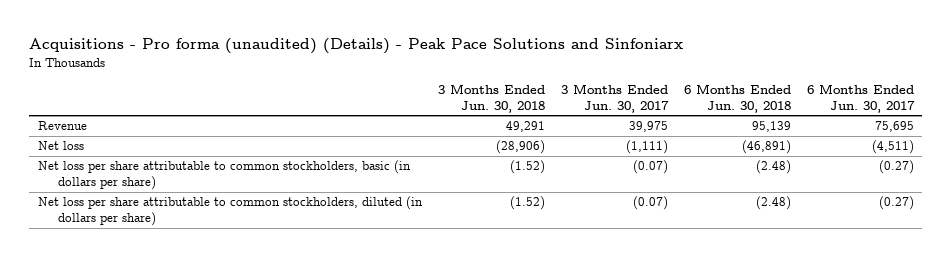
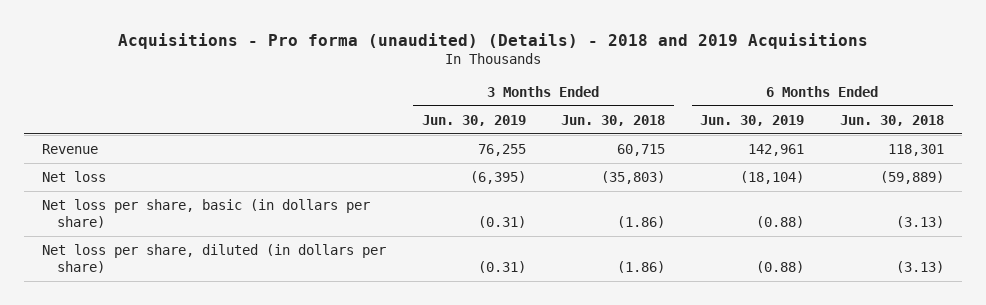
[29,38,684,55] Acquisitions - Pro forma (unaudited) (Details) - Peak Pace Solutions and Sinfoniarx -> [118,32,869,49] Acquisitions - Pro forma (unaudited) (Details) - 2018 and 2019 Acquisitions
[560,84,669,113] 3 Months Ended Jun. 30, 2017 -> none
[807,84,916,113] 6 Months Ended Jun. 30, 2017 -> none
none -> [421,114,526,126] Jun. 30, 2019
none -> [700,114,805,126] Jun. 30, 2019
[505,121,545,133] 49,291 -> [617,143,666,156] 60,715
[751,121,791,133] 95,139 -> [887,143,944,156] 118,301
[495,140,545,155] (28,906) -> [601,170,666,184] (35,803)
[741,140,791,155] (46,891) -> [879,170,944,184] (59,889)
[37,160,411,191] Net loss per share attributable to common stockholders, basic (in dollars per share) -> [42,198,371,229] Net loss per share, basic (in dollars per share)
[509,160,545,175] (1.52) -> [617,216,666,229] (1.86)
[755,160,791,175] (2.48) -> [895,216,944,229] (3.13)
[37,196,423,227] Net loss per share attributable to common stockholders, diluted (in dollars per share) -> [42,243,387,274] Net loss per share, diluted (in dollars per share)
[509,196,545,211] (1.52) -> [617,261,666,274] (1.86)
[755,196,791,211] (2.48) -> [895,261,944,274] (3.13)

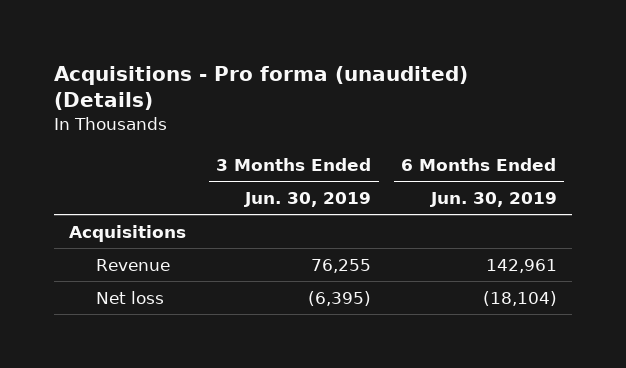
[118,32,869,49] Acquisitions - Pro forma (unaudited) (Details) - 2018 and 2019 Acquisitions -> [53,65,468,111] Acquisitions - Pro forma (unaudited) (Details)
[561,114,666,126] Jun. 30, 2018 -> none
[839,114,944,126] Jun. 30, 2018 -> none
none -> [68,224,186,242] Acquisitions
[42,198,371,229] Net loss per share, basic (in dollars per share) -> none
[42,243,387,274] Net loss per share, diluted (in dollars per share) -> none

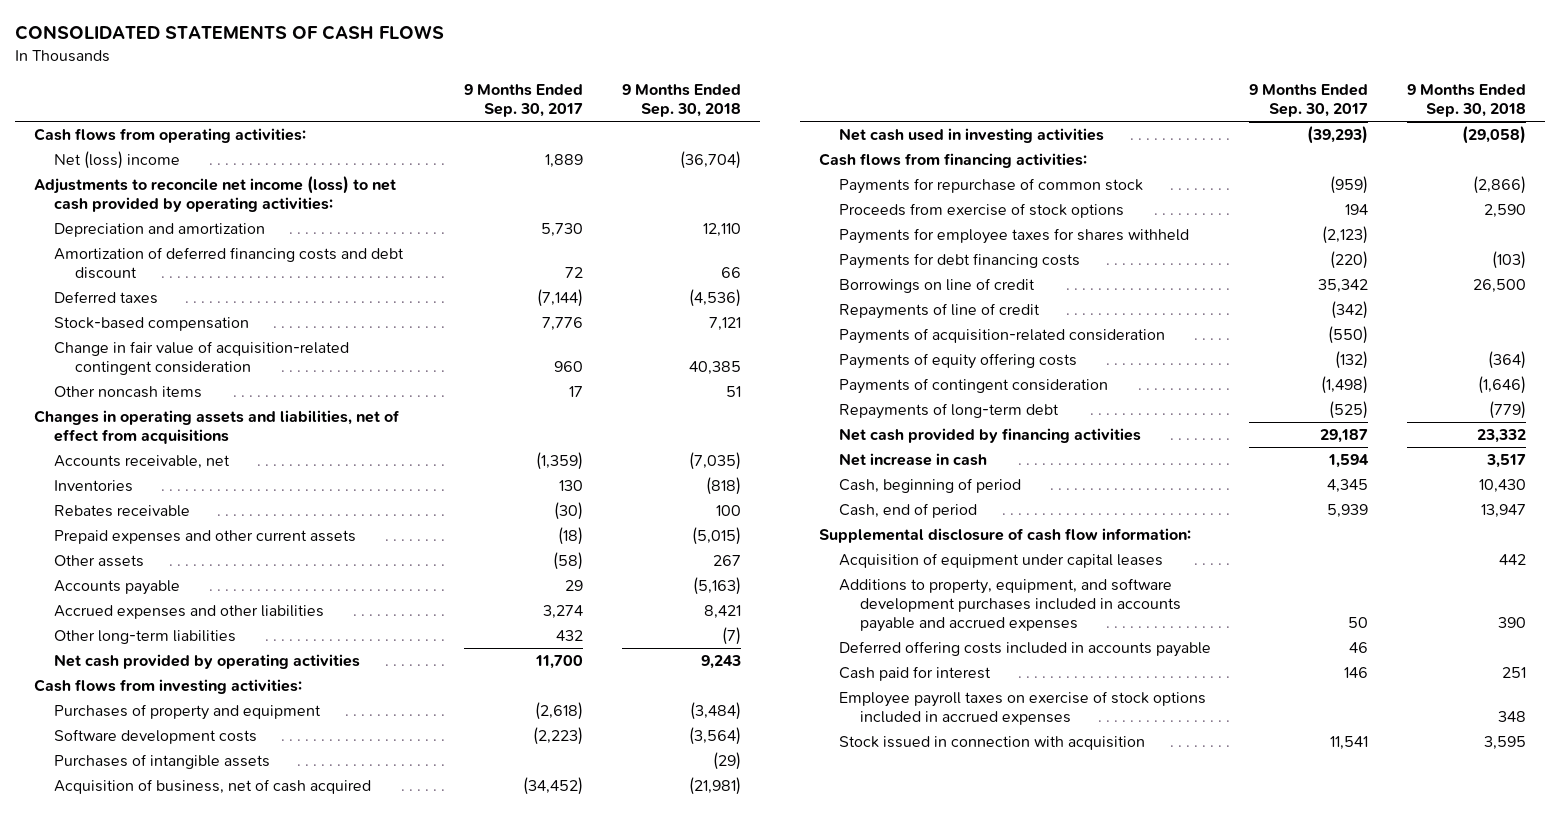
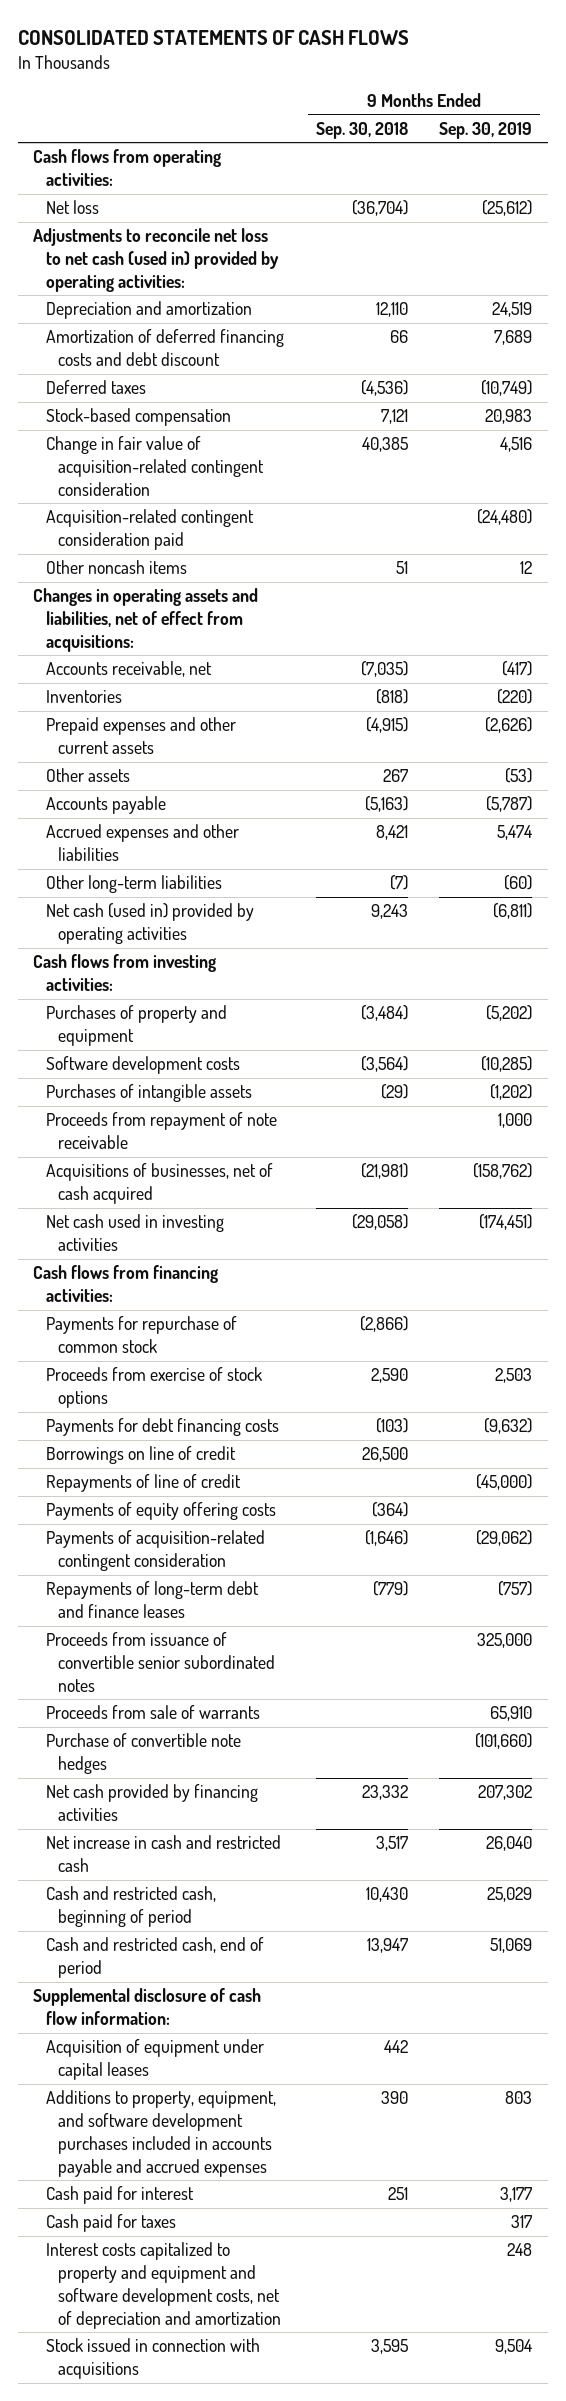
[464,84,584,117] 9 Months Ended Sep. 30, 2017 -> none
none -> [439,121,533,139] Sep. 30, 2019
[54,151,181,170] Net (loss) income -> [45,200,99,215] Net loss
[33,176,396,212] Adjustments to reconcile net income (loss) to net cash provided by operating activities: -> [33,228,279,292] Adjustments to reconcile net loss to net cash (used in) provided by operating activities:
none -> [45,509,254,551] Acquisition-related contingent consideration paid
[33,410,400,444] Changes in operating assets and liabilities, net of effect from acquisitions -> [33,588,259,652] Changes in operating assets and liabilities, net of effect from acquisitions:
[54,505,191,518] Rebates receivable -> none
[691,527,741,546] (5,015) -> [365,717,408,734] (4,915)
[54,654,361,670] Net cash provided by operating activities -> [45,903,254,945] Net cash (used in) provided by operating activities
none -> [45,1112,277,1150] Proceeds from repayment of note receivable
[54,779,372,795] Acquisition of business, net of cash acquired -> [45,1163,273,1205] Acquisitions of businesses, net of cash acquired
[839,228,1190,245] Payments for employee taxes for shares withheld -> none
[839,328,1166,345] Payments of acquisition-related consideration -> none
[839,378,1109,395] Payments of contingent consideration -> [45,1530,265,1572] Payments of acquisition-related contingent consideration
[839,403,1060,420] Repayments of long-term debt -> [45,1581,259,1619] Repayments of long-term debt and finance leases
none -> [45,1632,276,1692] Proceeds from issuance of convertible senior subordinated notes
none -> [45,1705,260,1720] Proceeds from sale of warrants
none -> [45,1733,241,1775] Purchase of convertible note hedges
[839,453,988,467] Net increase in cash -> [45,1835,281,1873] Net increase in cash and restricted cash
[839,478,1022,494] Cash, beginning of period -> [45,1886,216,1928] Cash and restricted cash, beginning of period
[839,503,978,519] Cash, end of period -> [45,1937,264,1979] Cash and restricted cash, end of period
[839,641,1212,658] Deferred offering costs included in accounts payable -> none
[839,691,1207,725] Employee payroll taxes on exercise of stock options included in accrued expenses -> none
none -> [45,2214,176,2233] Cash paid for taxes
none -> [45,2242,282,2329] Interest costs capitalized to property and equipment and software development costs, net of depreciation and amortization
[839,736,1146,751] Stock issued in connection with acquisition -> [45,2338,260,2380] Stock issued in connection with acquisitions

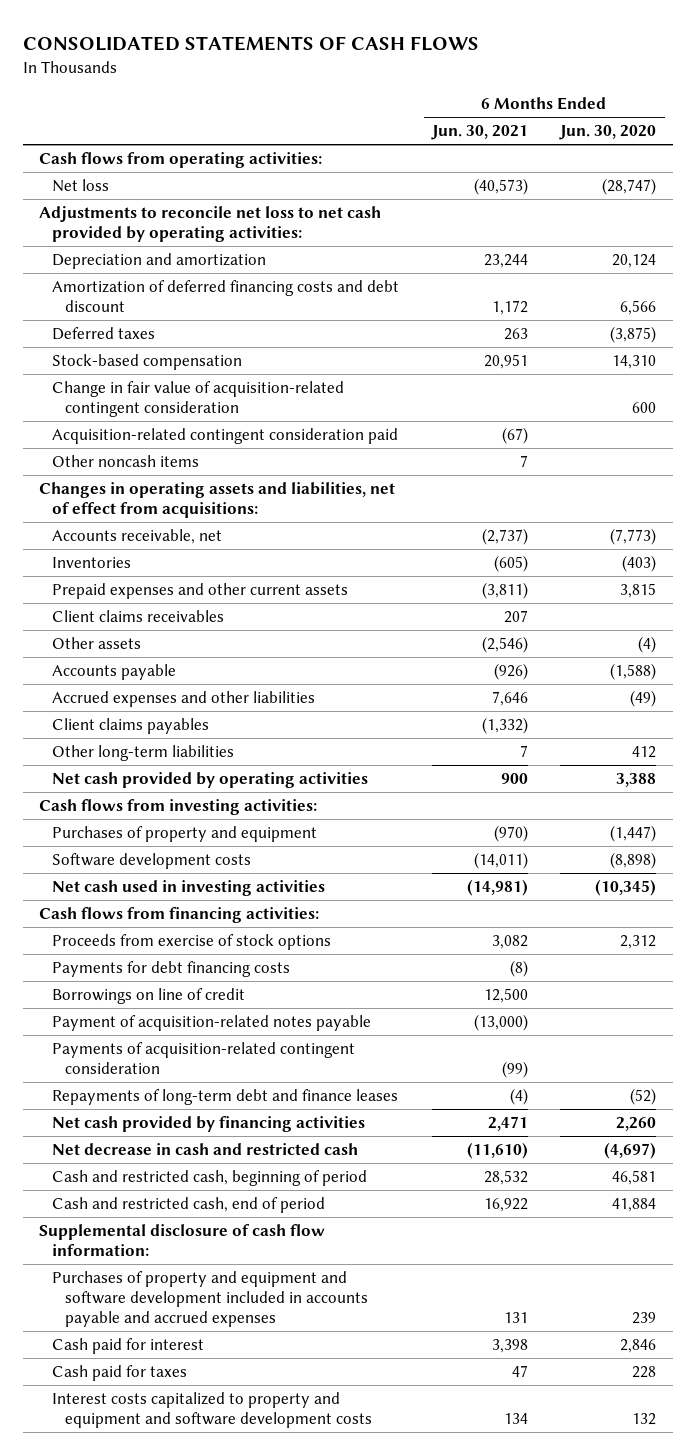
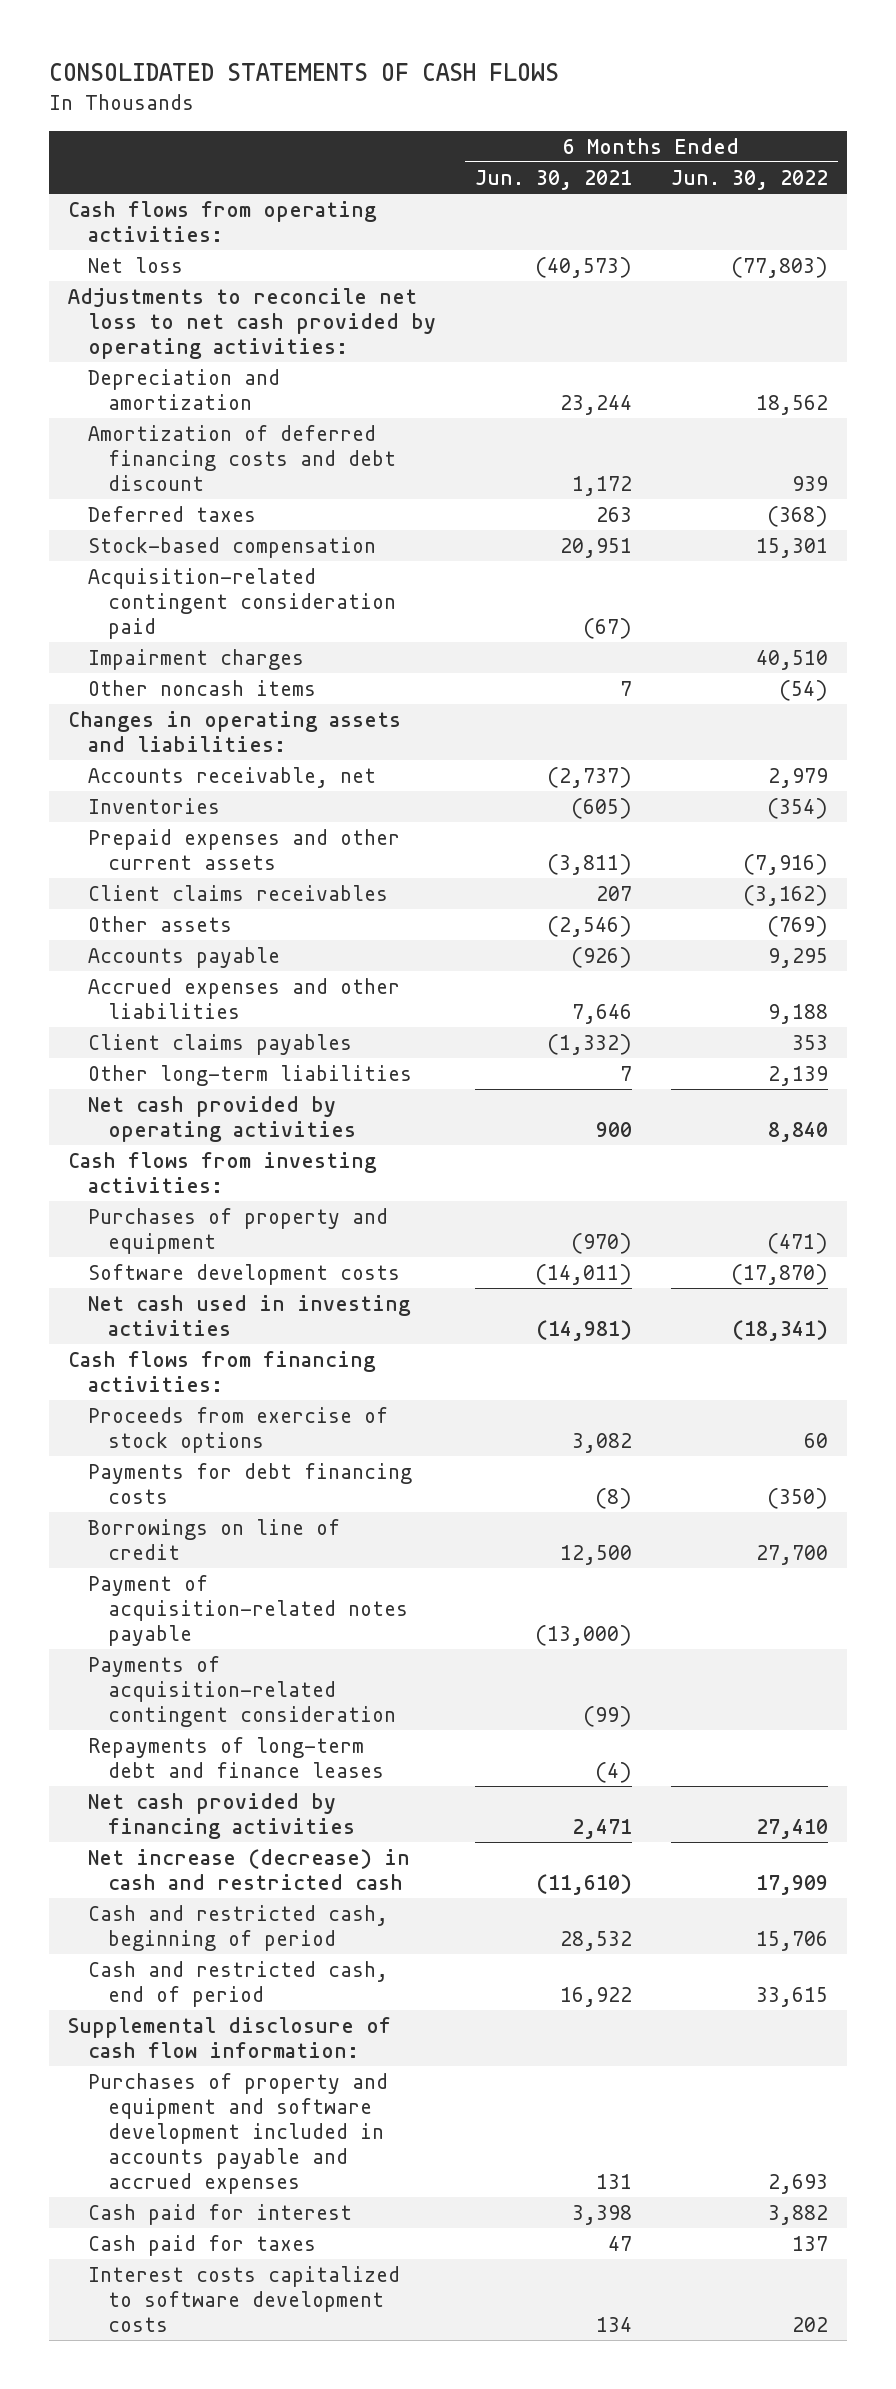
[559,125,657,141] Jun. 30, 2020 -> none
none -> [670,169,828,190] Jun. 30, 2022
[52,381,345,418] Change in fair value of acquisition-related contingent consideration -> none
none -> [88,648,305,670] Impairment charges
[39,482,396,519] Changes in operating assets and liabilities, net of effect from acquisitions: -> [67,710,401,752] Changes in operating assets and liabilities:
[52,1143,359,1156] Net decrease in cash and restricted cash -> [88,1848,411,1890] Net increase (decrease) in cash and restricted cash
[52,1392,373,1429] Interest costs capitalized to property and equipment and software development costs -> [88,2265,401,2332] Interest costs capitalized to software development costs

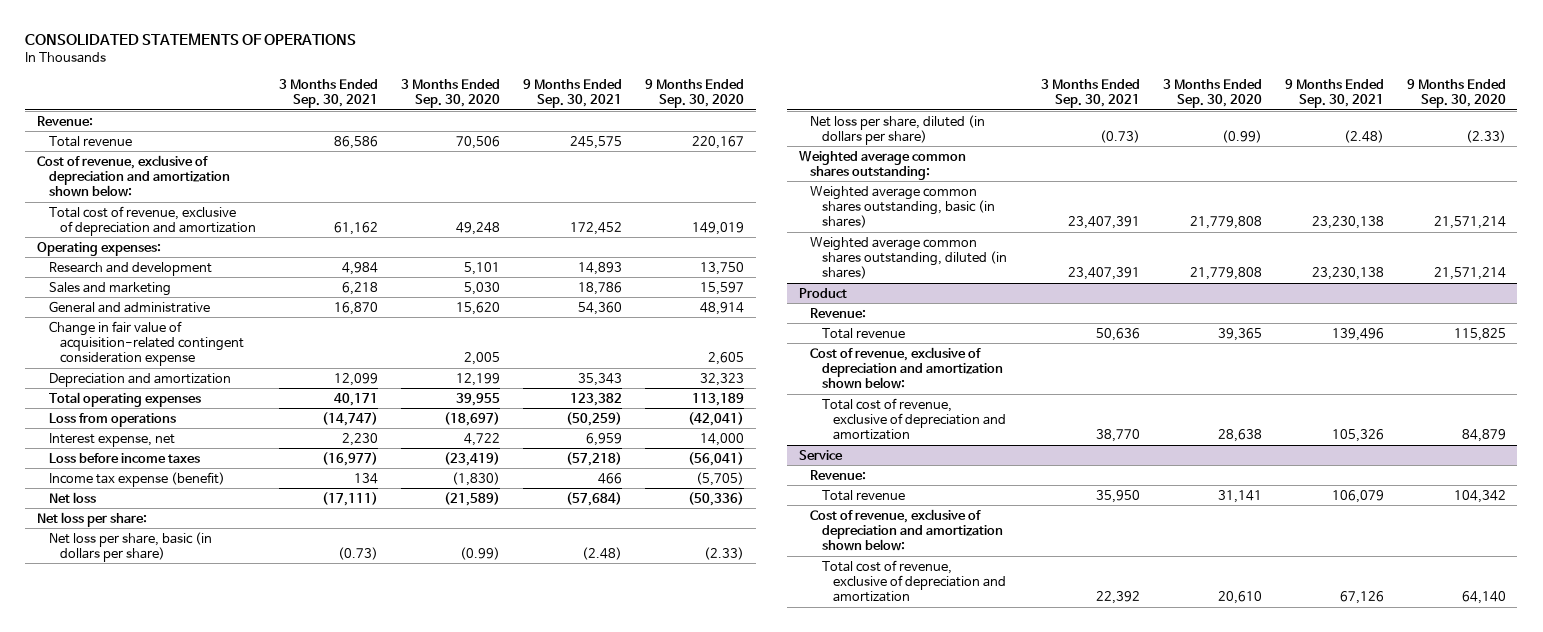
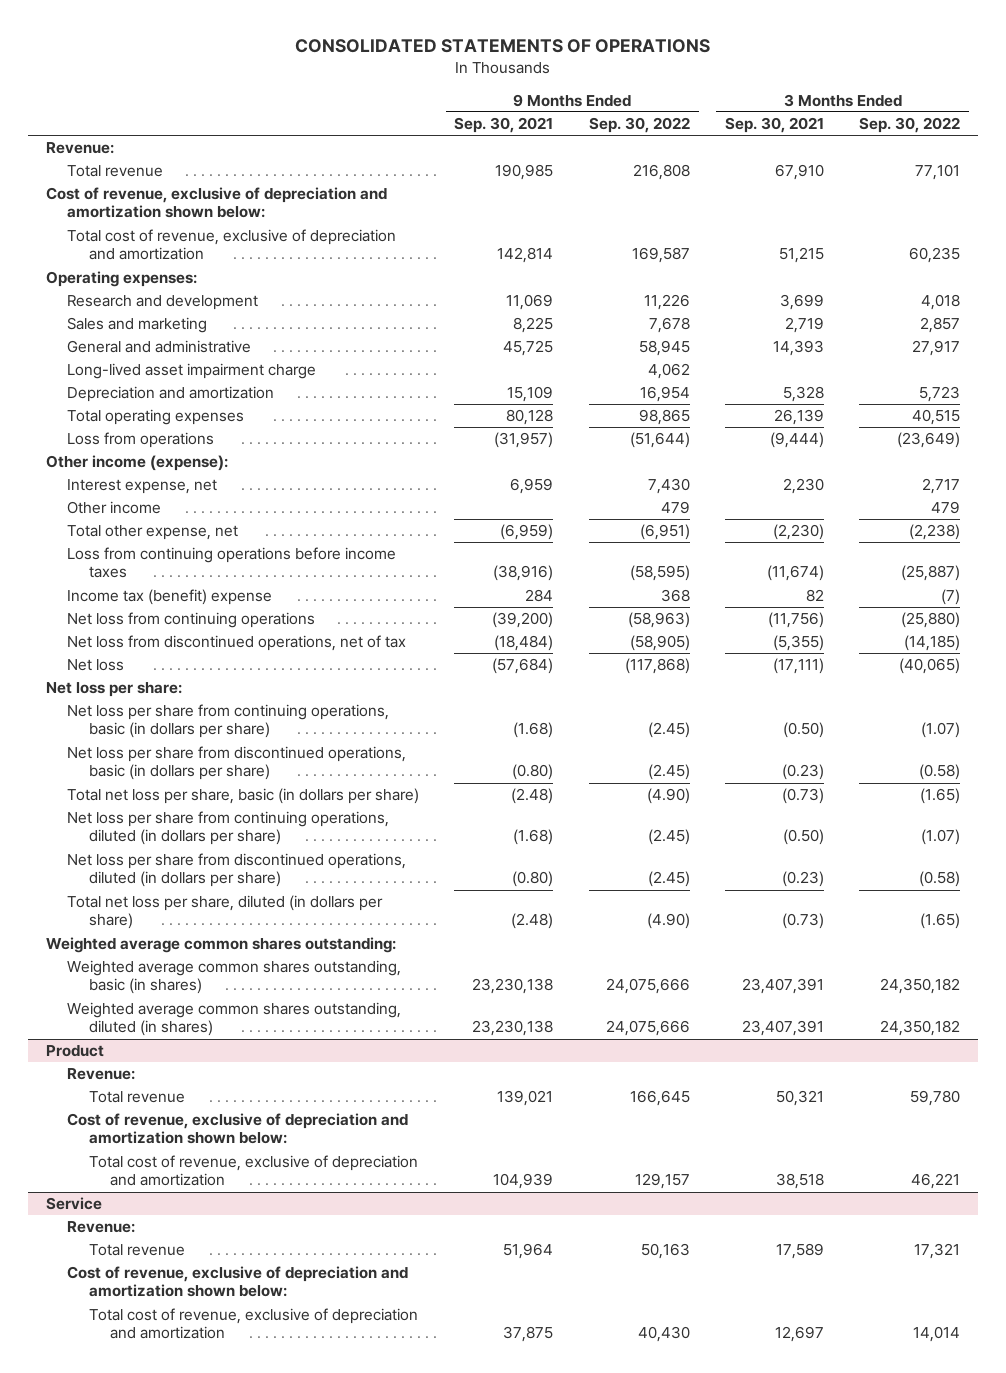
[401,79,501,109] 3 Months Ended Sep. 30, 2020 -> none
[645,79,745,109] 9 Months Ended Sep. 30, 2020 -> none
none -> [588,117,690,134] Sep. 30, 2022
none -> [859,117,961,134] Sep. 30, 2022
[334,135,379,149] 86,586 -> [775,164,825,181] 67,910
[570,135,623,149] 245,575 -> [495,164,554,181] 190,985
[334,221,379,235] 61,162 -> [779,247,825,264] 51,215
[570,221,623,235] 172,452 -> [497,247,554,264] 142,814
[48,320,245,367] Change in fair value of acquisition-related contingent consideration expense -> none
[342,261,379,275] 4,984 -> [780,294,825,311] 3,699
[578,261,623,275] 14,893 -> [506,294,554,311] 11,069
[342,281,379,295] 6,218 -> [785,317,825,334] 2,719
[578,281,623,295] 18,786 -> [513,317,554,334] 8,225
[334,301,379,315] 16,870 -> [773,340,825,357] 14,393
[578,301,623,315] 54,360 -> [503,340,554,357] 45,725
none -> [67,363,317,380] Long-lived asset impairment charge
[334,372,379,386] 12,099 -> [783,386,825,403] 5,328
[578,372,623,386] 35,343 -> [507,386,554,403] 15,109
[334,392,379,406] 40,171 -> [774,409,825,426] 26,139
[570,392,623,406] 123,382 -> [506,409,554,426] 80,128
[322,411,379,426] (14,747) -> [770,432,825,449] (9,444)
[566,411,623,426] (50,259) -> [494,432,554,449] (31,957)
none -> [45,455,228,472] Other income (expense):
none -> [67,501,162,515] Other income
none -> [67,525,239,541] Total other expense, net
[48,452,200,463] Loss before income taxes -> [67,547,397,579] Loss from continuing operations before income taxes
[322,451,379,466] (16,977) -> [767,565,825,582] (11,674)
[566,451,623,466] (57,218) -> [493,565,554,582] (38,916)
[48,471,225,487] Income tax expense (benefit) -> [67,589,273,606] Income tax (benefit) expense
[354,472,379,484] 134 -> [806,589,825,603] 82
[598,472,623,484] 466 -> [525,589,554,603] 284
none -> [67,612,316,629] Net loss from continuing operations
none -> [67,635,407,652] Net loss from discontinued operations, net of tax
none -> [67,704,390,739] Net loss per share from continuing operations, basic (in dollars per share)
none -> [67,746,407,781] Net loss per share from discontinued operations, basic (in dollars per share)
[48,531,212,562] Net loss per share, basic (in dollars per share) -> [67,788,420,805] Total net loss per share, basic (in dollars per share)
none -> [67,811,390,846] Net loss per share from continuing operations, diluted (in dollars per share)
none -> [67,853,407,888] Net loss per share from discontinued operations, diluted (in dollars per share)
[810,114,986,145] Net loss per share, diluted (in dollars per share) -> [67,895,384,930] Total net loss per share, diluted (in dollars per share)
[1095,327,1140,341] 50,636 -> [776,1090,825,1107] 50,321
[1331,327,1384,341] 139,496 -> [497,1090,554,1107] 139,021
[1095,429,1140,443] 38,770 -> [776,1173,825,1190] 38,518
[1331,429,1384,443] 105,326 -> [493,1173,554,1190] 104,939
[1095,489,1140,503] 35,950 -> [776,1243,825,1260] 17,589
[1331,489,1384,503] 106,079 -> [503,1243,554,1260] 51,964
[1095,591,1140,605] 22,392 -> [775,1326,825,1343] 12,697
[1339,591,1384,605] 67,126 -> [503,1326,554,1343] 37,875

